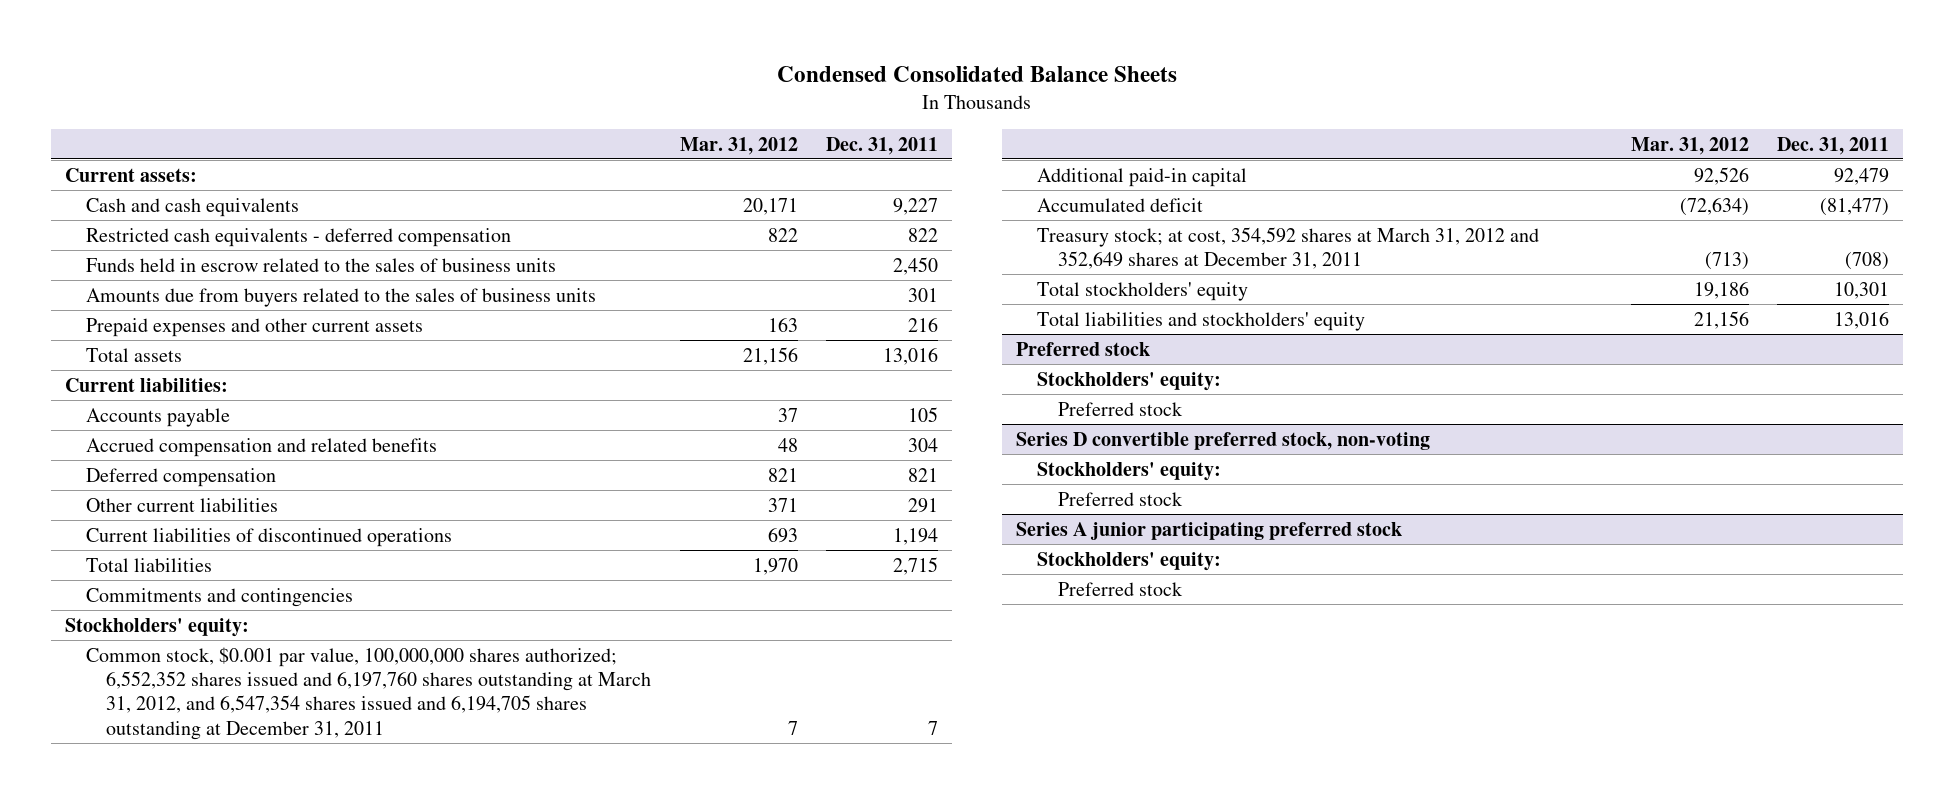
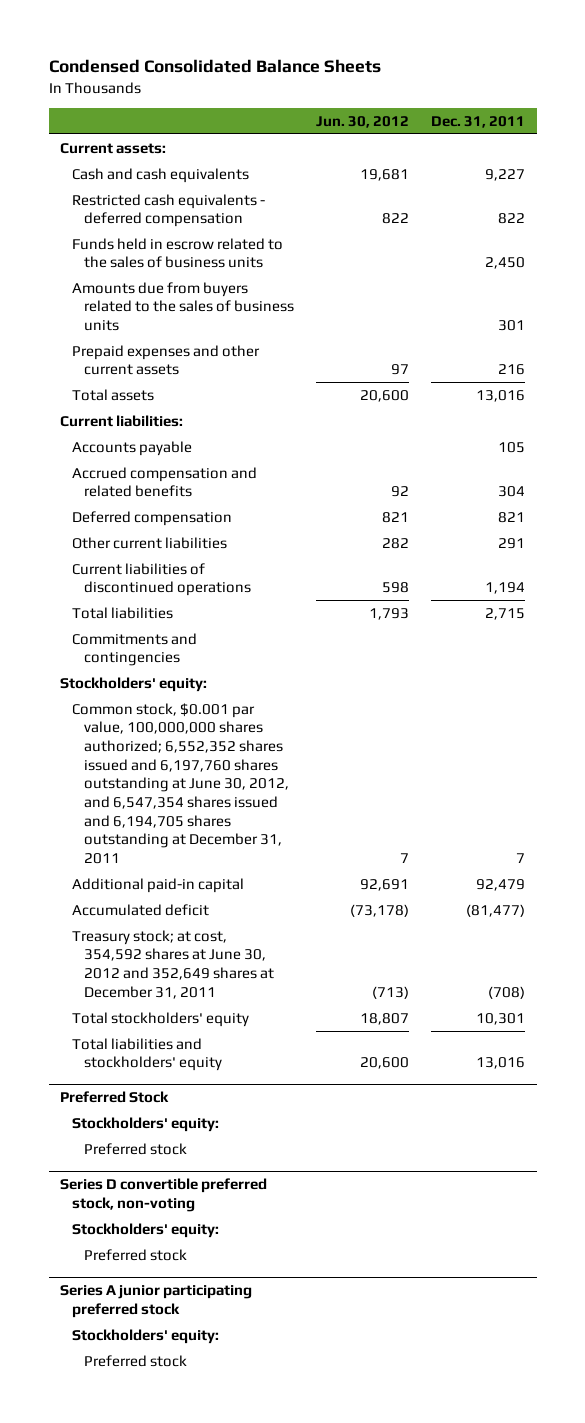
[679,136,798,155] Mar. 31, 2012 -> none
none -> [316,115,410,128] Jun. 30, 2012
[85,646,652,740] Common stock, $0.001 par value, 100,000,000 shares authorized; 6,552,352 shares issued and 6,197,760 shares outstanding at March 31, 2012, and 6,547,354 shares issued and 6,194,705 shares outstanding at December 31, 2011 -> [71,702,289,864] Common stock, $0.001 par value, 100,000,000 shares authorized; 6,552,352 shares issued and 6,197,760 shares outstanding at June 30, 2012, and 6,547,354 shares issued and 6,194,705 shares outstanding at December 31, 2011
[1036,226,1539,269] Treasury stock; at cost, 354,592 shares at March 31, 2012 and 352,649 shares at December 31, 2011 -> [71,929,274,999] Treasury stock; at cost, 354,592 shares at June 30, 2012 and 352,649 shares at December 31, 2011
[1016,341,1151,356] Preferred stock -> [59,1091,169,1104] Preferred Stock

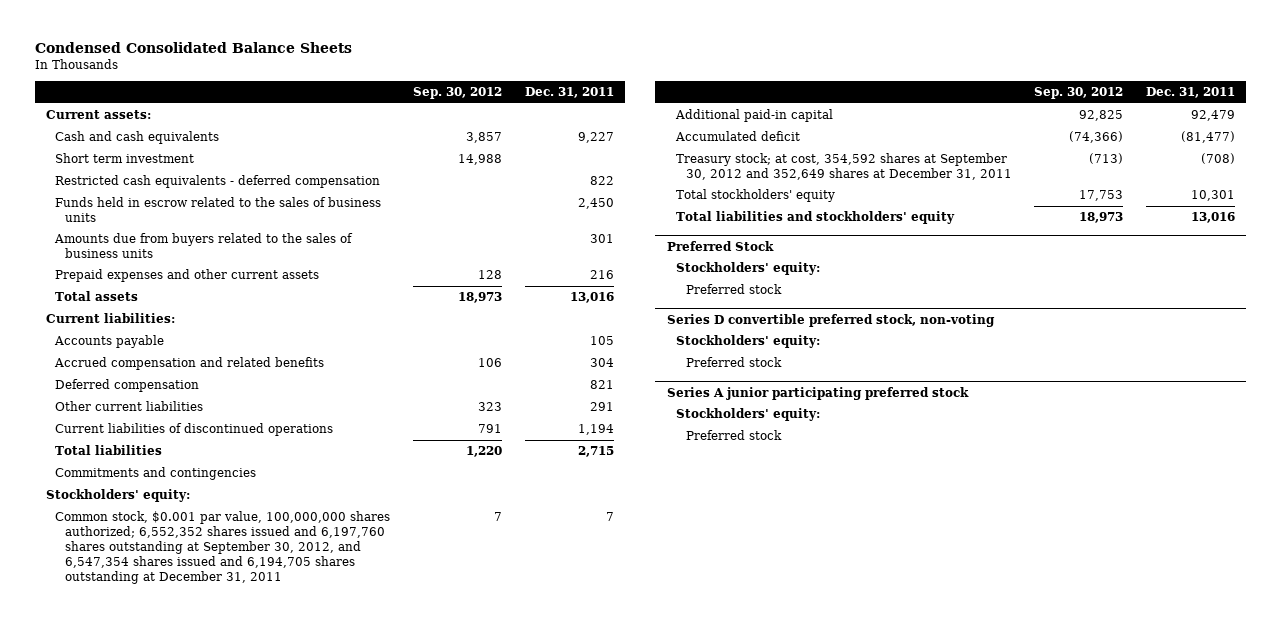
[316,115,410,128] Jun. 30, 2012 -> none
none -> [413,87,503,100] Sep. 30, 2012
none -> [55,153,195,164] Short term investment
[71,702,289,864] Common stock, $0.001 par value, 100,000,000 shares authorized; 6,552,352 shares issued and 6,197,760 shares outstanding at June 30, 2012, and 6,547,354 shares issued and 6,194,705 shares outstanding at December 31, 2011 -> [55,511,391,584] Common stock, $0.001 par value, 100,000,000 shares authorized; 6,552,352 shares issued and 6,197,760 shares outstanding at September 30, 2012, and 6,547,354 shares issued and 6,194,705 shares outstanding at December 31, 2011
[71,929,274,999] Treasury stock; at cost, 354,592 shares at June 30, 2012 and 352,649 shares at December 31, 2011 -> [676,153,1012,181] Treasury stock; at cost, 354,592 shares at September 30, 2012 and 352,649 shares at December 31, 2011

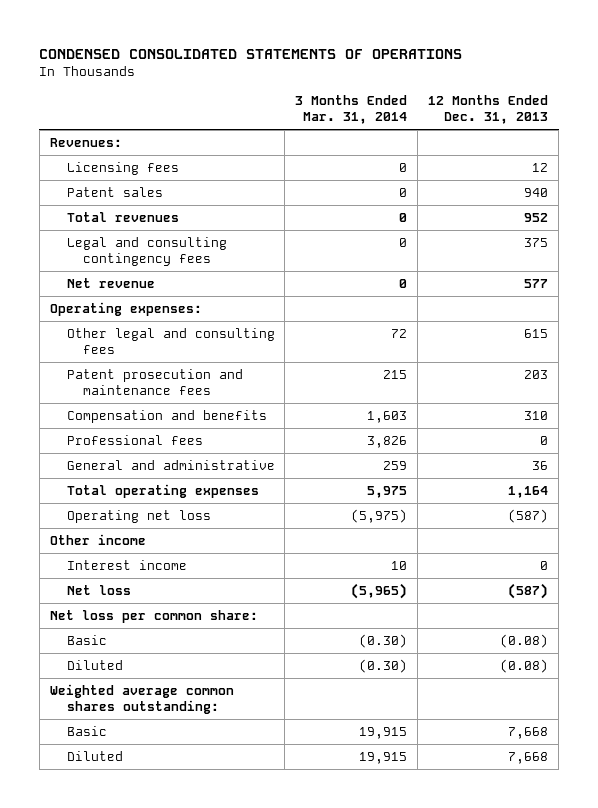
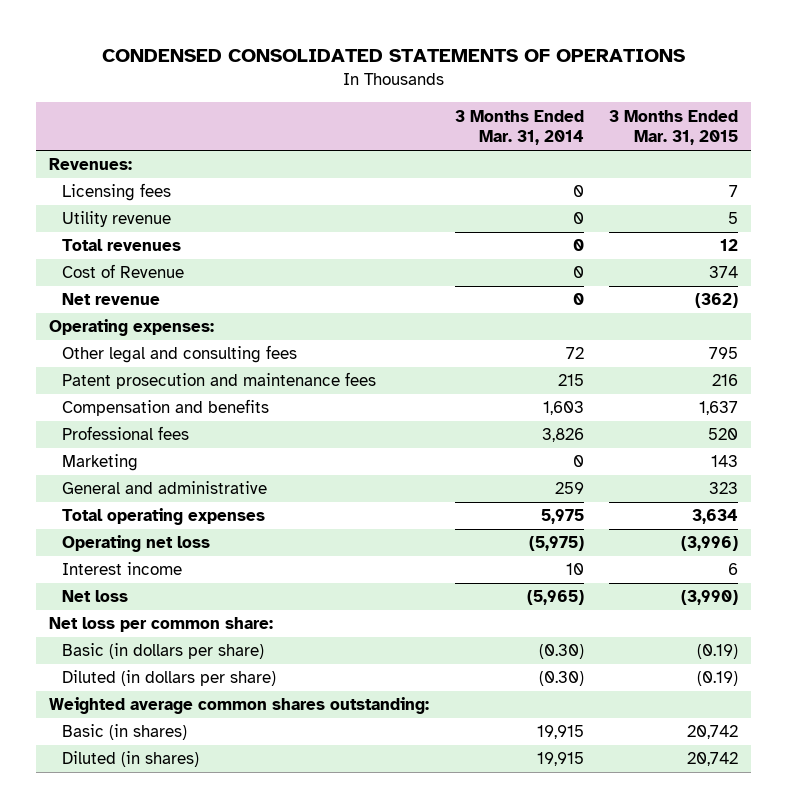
[428,94,549,124] 12 Months Ended Dec. 31, 2013 -> none
none -> [609,109,739,146] 3 Months Ended Mar. 31, 2015
[66,186,163,197] Patent sales -> none
none -> [62,211,172,228] Utility revenue
[66,236,227,266] Legal and consulting contingency fees -> none
none -> [62,264,185,279] Cost of Revenue
none -> [62,454,139,472] Marketing
[49,533,146,545] Other income -> none
[66,634,107,645] Basic -> [62,643,265,660] Basic (in dollars per share)
[66,659,123,670] Diluted -> [62,670,277,687] Diluted (in dollars per share)
[66,725,107,736] Basic -> [62,724,188,741] Basic (in shares)
[66,750,123,761] Diluted -> [62,751,200,768] Diluted (in shares)

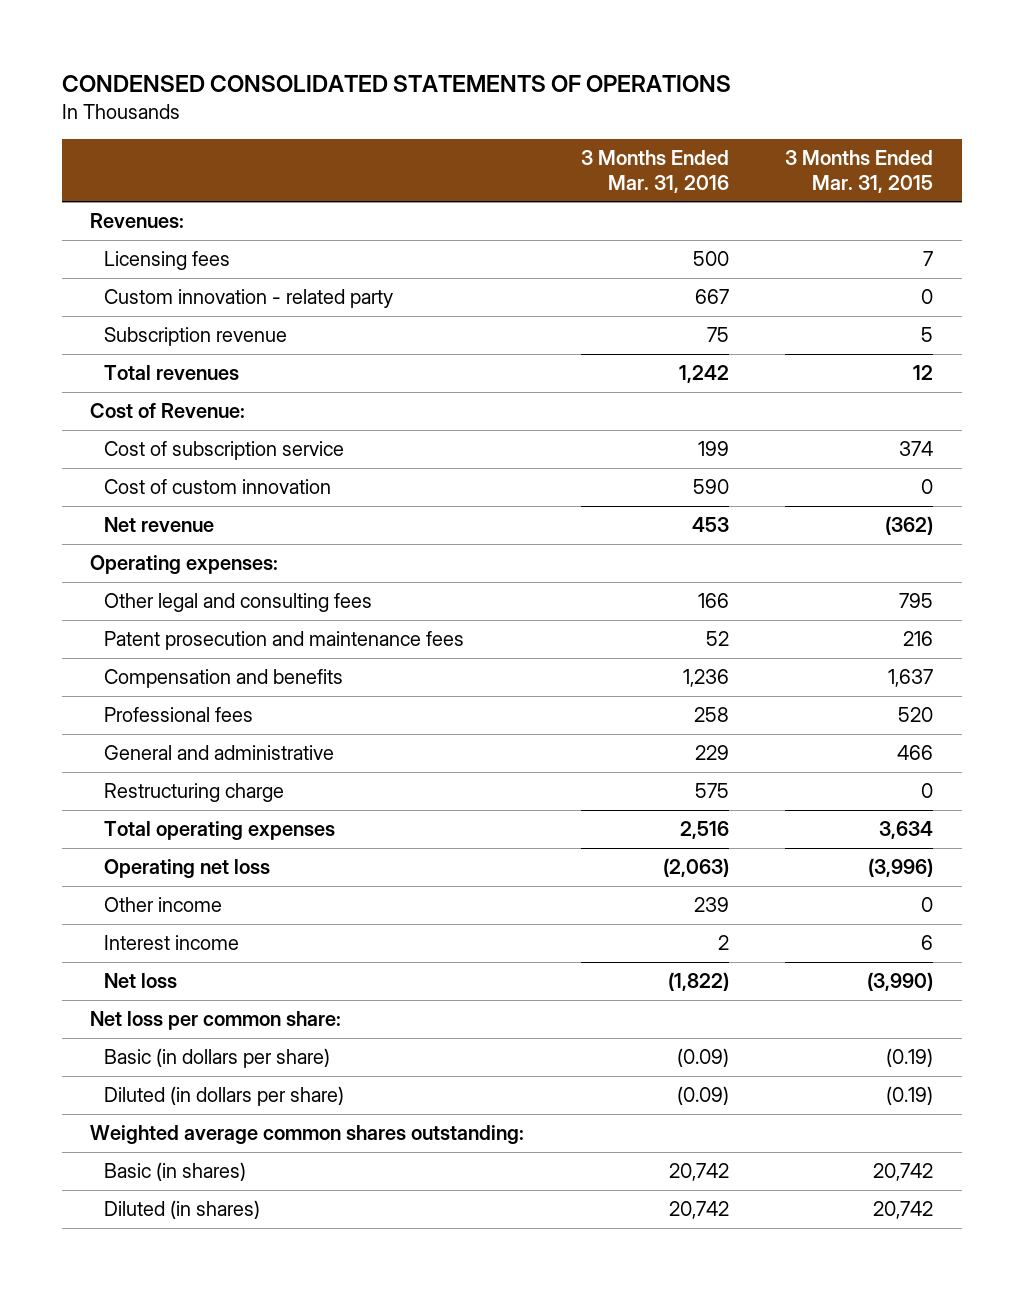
[454,109,584,146] 3 Months Ended Mar. 31, 2014 -> none
none -> [580,150,729,193] 3 Months Ended Mar. 31, 2016
[62,211,172,228] Utility revenue -> none
none -> [103,289,393,309] Custom innovation - related party
none -> [103,327,287,347] Subscription revenue
none -> [89,403,245,419] Cost of Revenue:
[62,264,185,279] Cost of Revenue -> [103,441,344,461] Cost of subscription service
none -> [103,479,331,495] Cost of custom innovation
[62,454,139,472] Marketing -> none
[709,482,739,495] 323 -> [897,745,934,761] 466
none -> [103,783,284,803] Restructuring charge
none -> [103,897,222,913] Other income

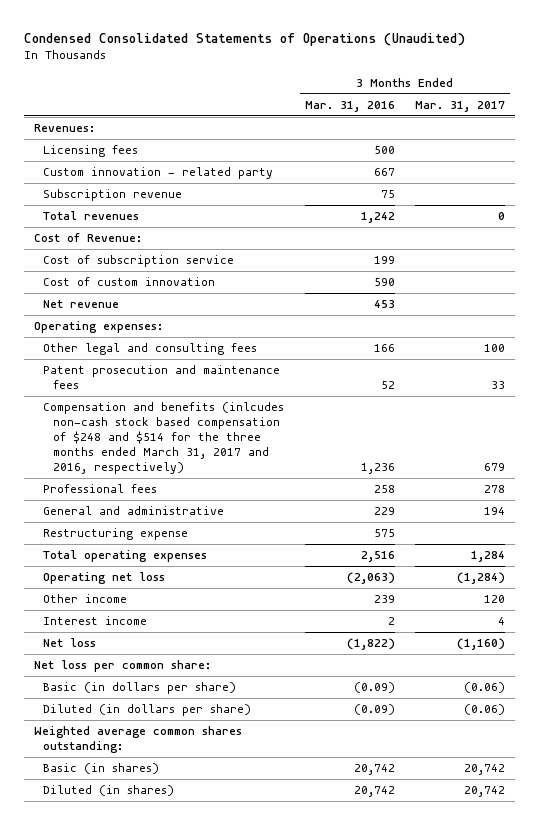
[61,75,731,93] CONDENSED CONSOLIDATED STATEMENTS OF OPERATIONS -> [23,32,465,46] Condensed Consolidated Statements of Operations (Unaudited)
[785,150,934,193] 3 Months Ended Mar. 31, 2015 -> none
none -> [415,101,506,113] Mar. 31, 2017
[103,669,343,689] Compensation and benefits -> [43,402,285,474] Compensation and benefits (inlcudes non-cash stock based compensation of $248 and $514 for the three months ended March 31, 2017 and 2016, respectively)
[103,783,284,803] Restructuring charge -> [43,528,189,541] Restructuring expense

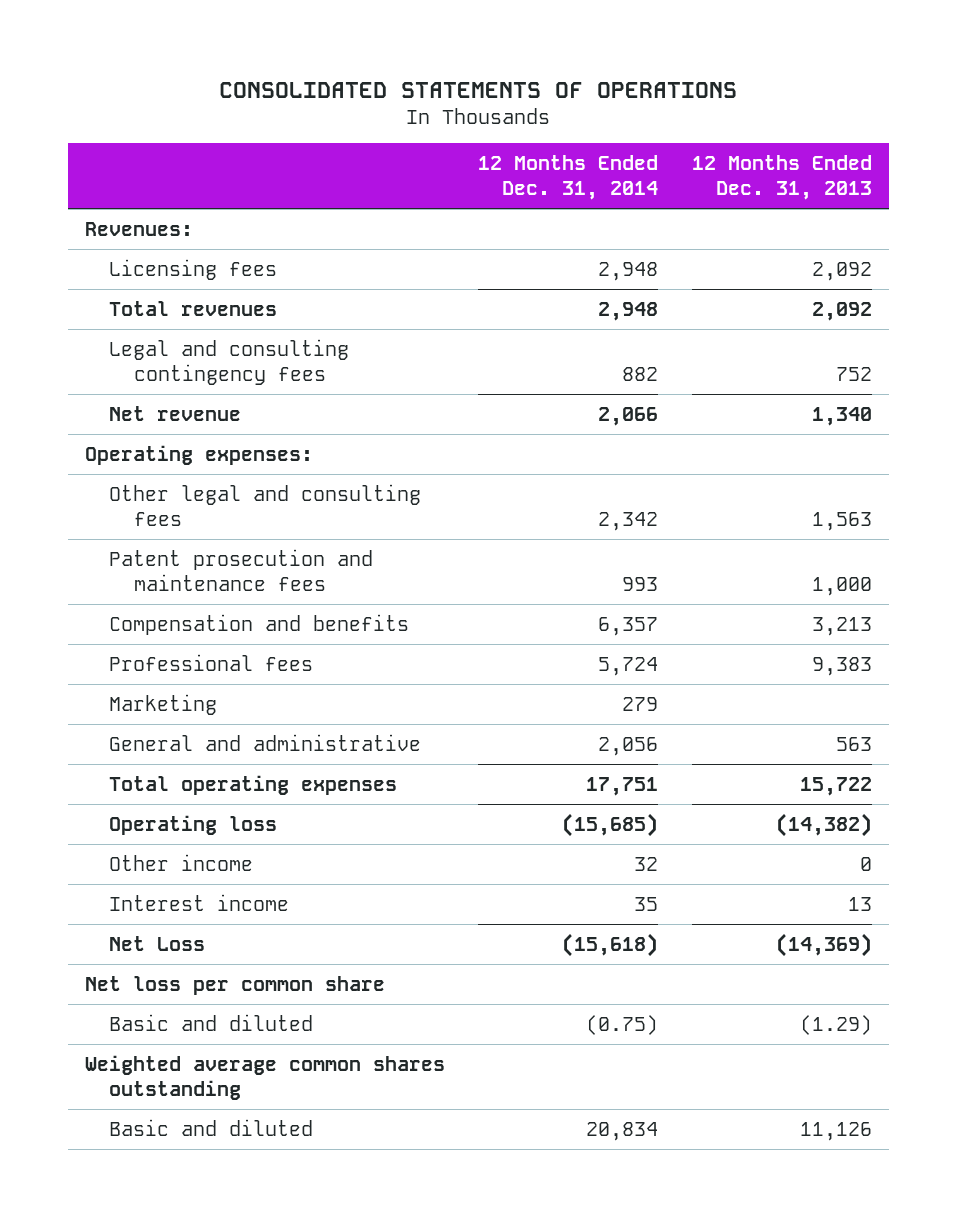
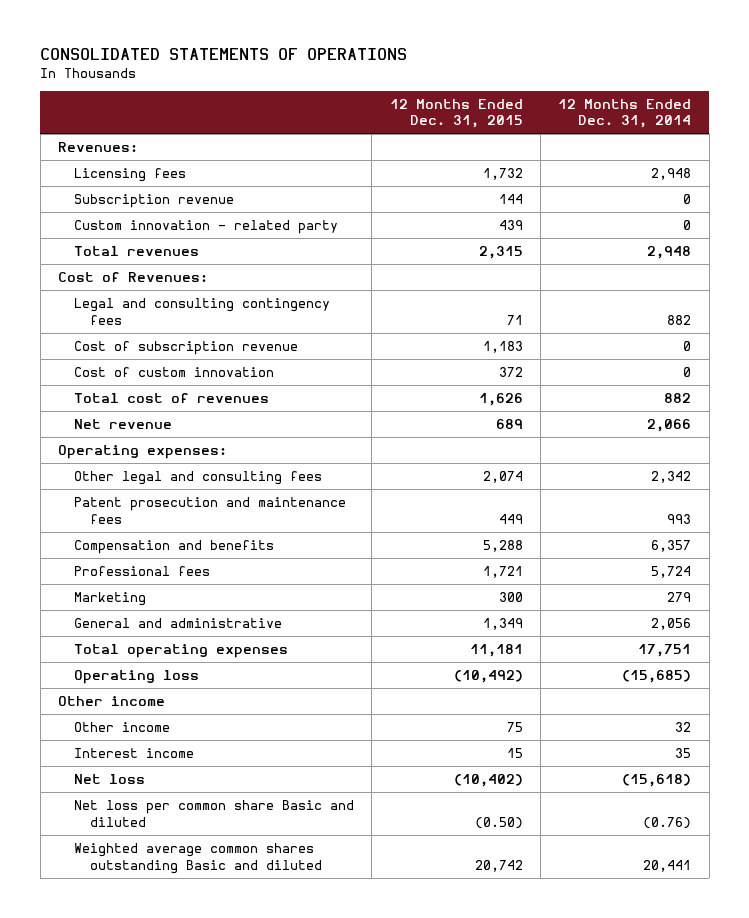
[692,155,873,200] 12 Months Ended Dec. 31, 2013 -> none
none -> [389,98,523,129] 12 Months Ended Dec. 31, 2015
none -> [74,193,235,208] Subscription revenue
none -> [74,219,339,234] Custom innovation - related party
none -> [57,271,208,282] Cost of Revenues:
none -> [74,340,299,355] Cost of subscription revenue
none -> [74,366,275,377] Cost of custom innovation
none -> [74,392,270,403] Total cost of revenues
none -> [57,695,165,706] Other income
[84,975,385,995] Net loss per common share -> none
[84,1054,445,1100] Weighted average common shares outstanding -> none
[109,935,206,951] Net Loss -> [74,773,146,784] Net loss
[109,1013,314,1031] Basic and diluted -> [74,799,355,827] Net loss per common share Basic and diluted
[586,1014,659,1035] (0.75) -> [643,816,692,829] (0.76)
[109,1118,314,1136] Basic and diluted -> [74,842,323,874] Weighted average common shares outstanding Basic and diluted
[586,1121,659,1141] 20,834 -> [643,859,692,872] 20,441

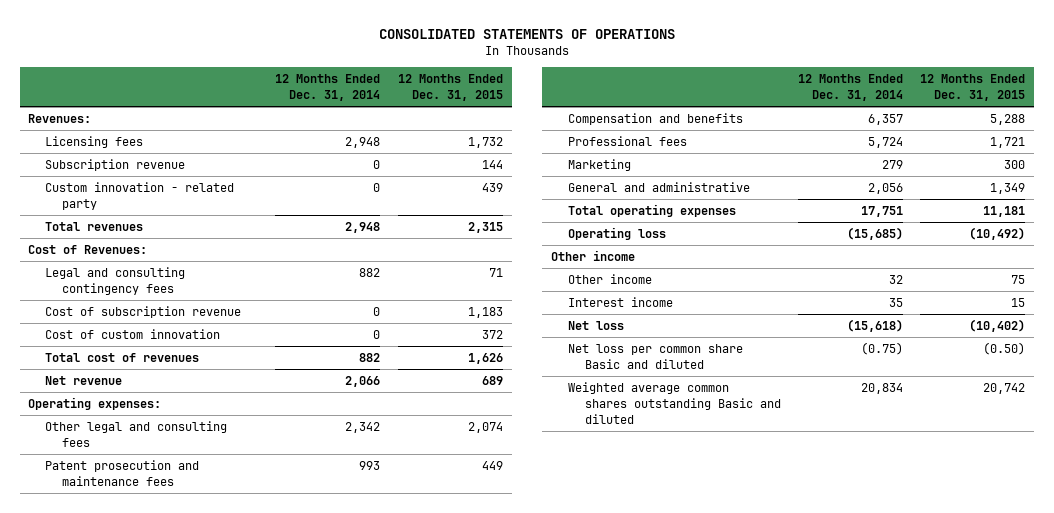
[643,816,692,829] (0.76) -> [861,342,904,356] (0.75)
[643,859,692,872] 20,441 -> [861,383,904,395] 20,834

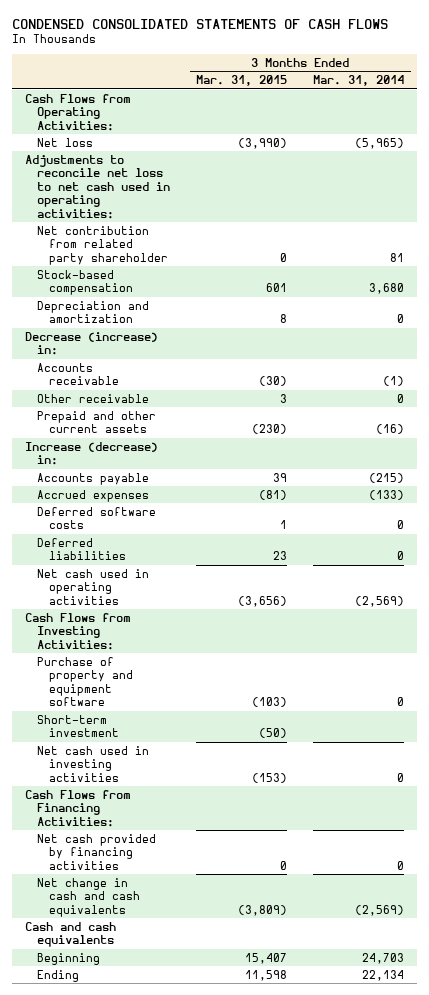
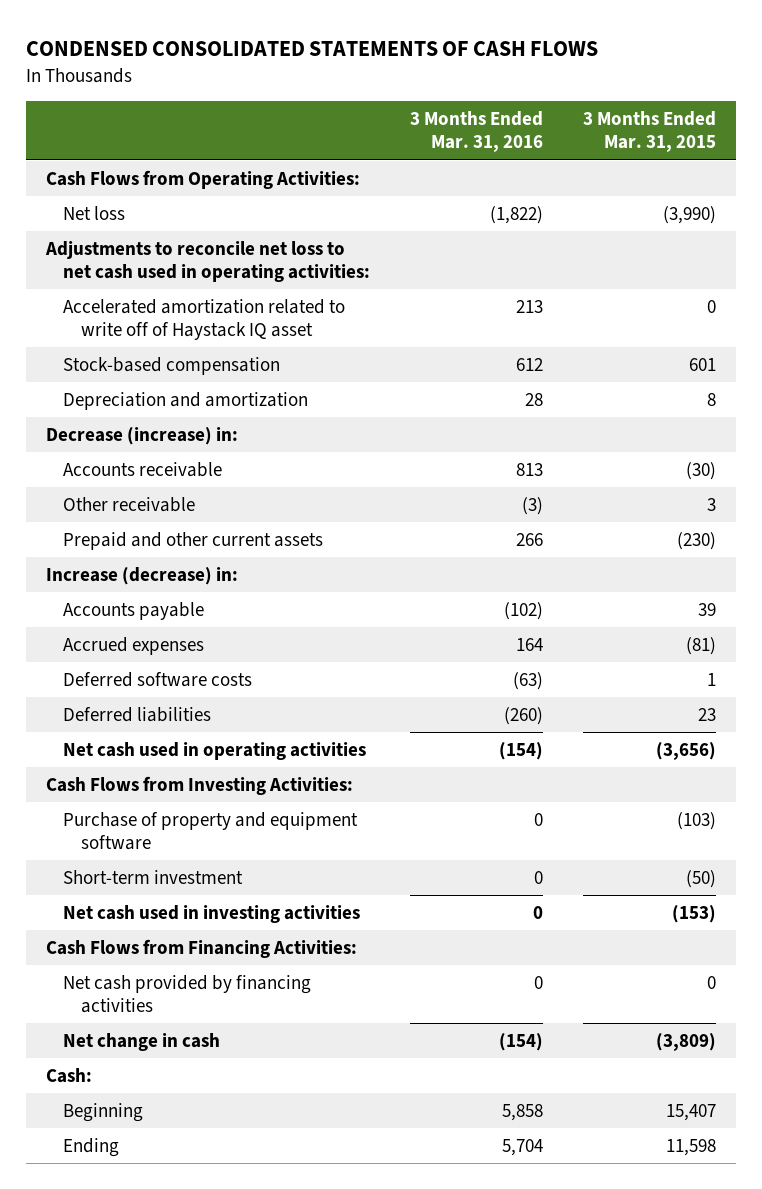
[313,75,405,87] Mar. 31, 2014 -> none
none -> [410,111,544,153] 3 Months Ended Mar. 31, 2016
[36,225,168,265] Net contribution from related party shareholder -> none
none -> [63,299,346,340] Accelerated amortization related to write off of Haystack IQ asset
[36,877,140,917] Net change in cash and cash equivalents -> [63,1033,221,1052] Net change in cash
[25,921,117,948] Cash and cash equivalents -> [46,1068,93,1084] Cash:

